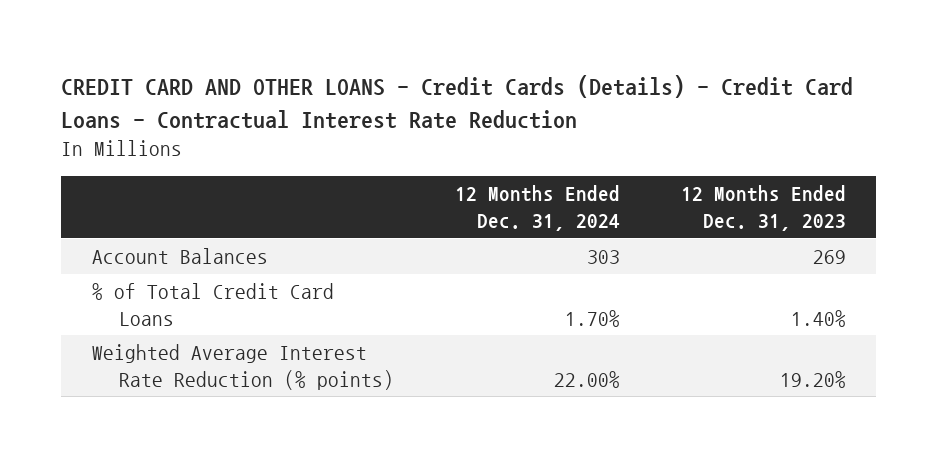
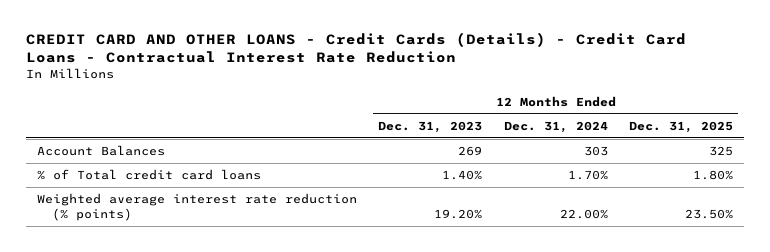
none -> [629,121,734,134] Dec. 31, 2025
[91,283,334,326] % of Total Credit Card Loans -> [36,169,261,181] % of Total credit card loans
[91,344,395,390] Weighted Average Interest Rate Reduction (% points) -> [36,193,357,222] Weighted average interest rate reduction (% points)

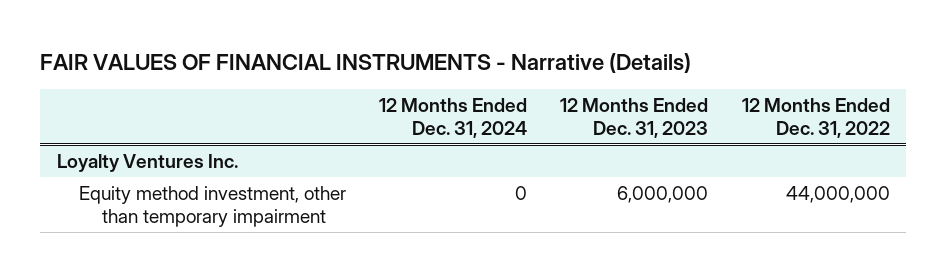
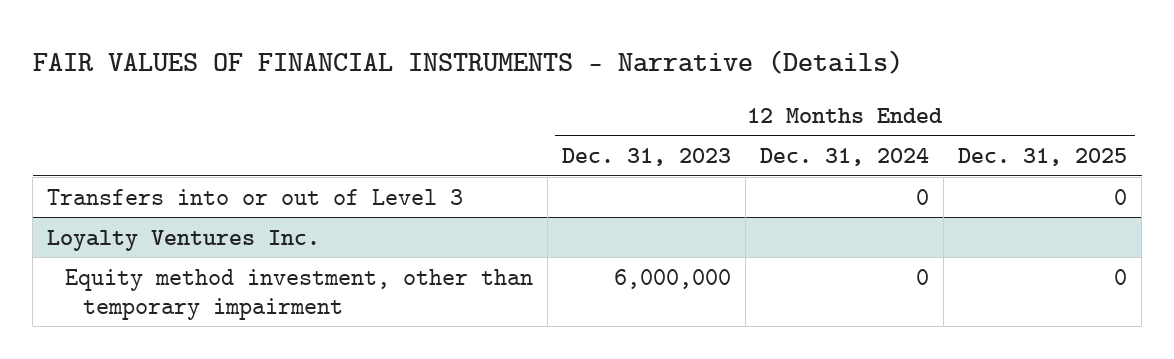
[741,97,890,138] 12 Months Ended Dec. 31, 2022 -> none
none -> [958,147,1128,166] Dec. 31, 2025
none -> [47,188,464,205] Transfers into or out of Level 3

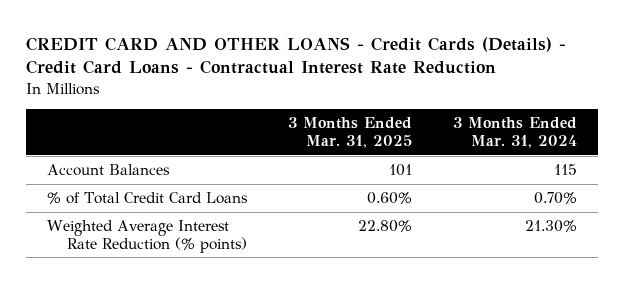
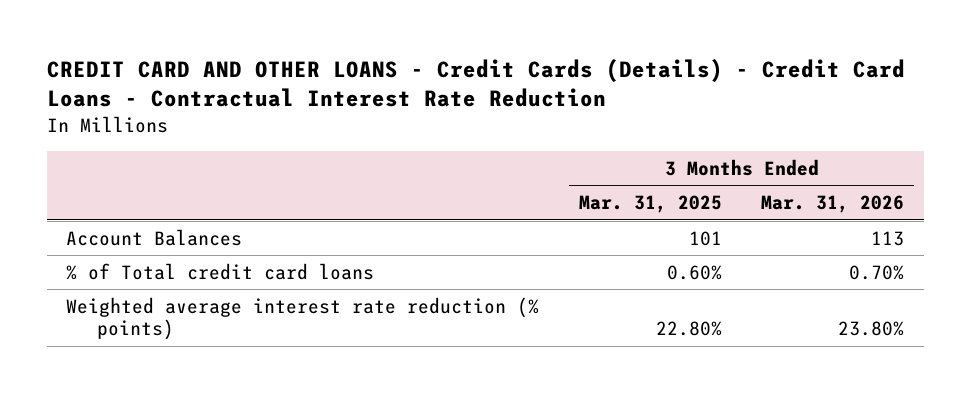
[453,117,578,149] 3 Months Ended Mar. 31, 2024 -> none
none -> [761,195,905,214] Mar. 31, 2026
[46,192,248,205] % of Total Credit Card Loans -> [66,262,375,280] % of Total credit card loans
[46,220,247,253] Weighted Average Interest Rate Reduction (% points) -> [66,296,540,341] Weighted average interest rate reduction (% points)

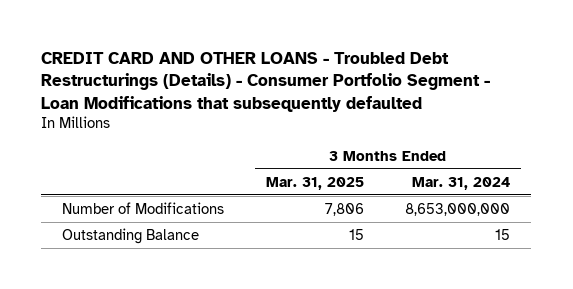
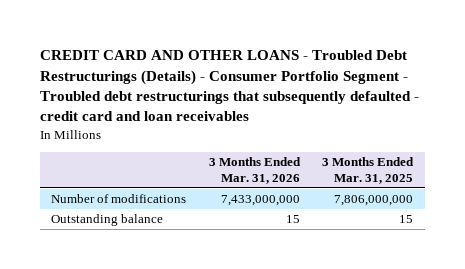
[41,51,491,112] CREDIT CARD AND OTHER LOANS - Troubled Debt Restructurings (Details) - Consumer Portfolio Segment - Loan Modifications that subsequently defaulted -> [40,50,420,122] CREDIT CARD AND OTHER LOANS - Troubled Debt Restructurings (Details) - Consumer Portfolio Segment - Troubled debt restructurings that subsequently defaulted - credit card and loan receivables
[412,176,511,190] Mar. 31, 2024 -> none
none -> [208,157,301,184] 3 Months Ended Mar. 31, 2026
[62,201,225,214] Number of Modifications -> [51,194,187,204] Number of modifications
[324,202,364,216] 7,806 -> [334,195,414,207] 7,806,000,000
[62,227,200,244] Outstanding Balance -> [51,214,164,227] Outstanding balance

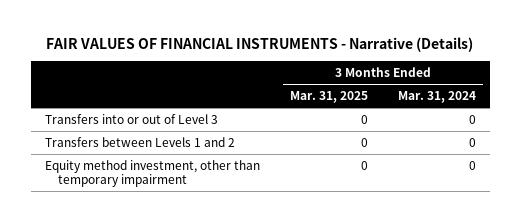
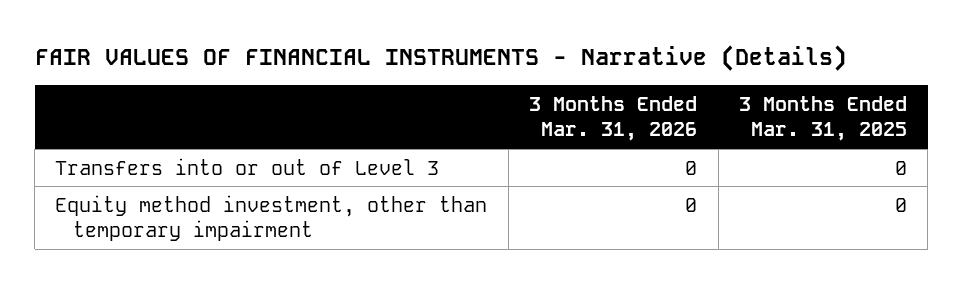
[397,91,476,104] Mar. 31, 2024 -> none
none -> [529,95,698,142] 3 Months Ended Mar. 31, 2026
[45,136,236,147] Transfers between Levels 1 and 2 -> none

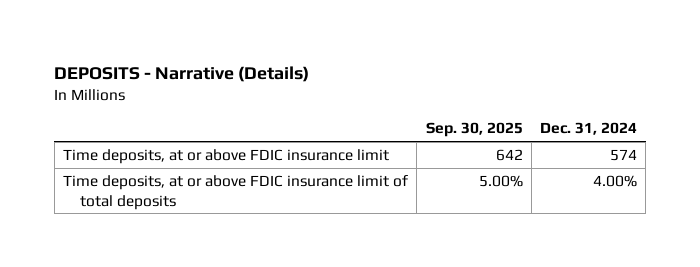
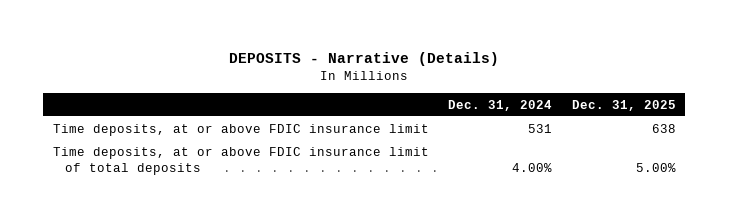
[425,122,523,138] Sep. 30, 2025 -> none
none -> [571,99,676,111] Dec. 31, 2025
[610,148,638,161] 574 -> [528,123,553,133] 531

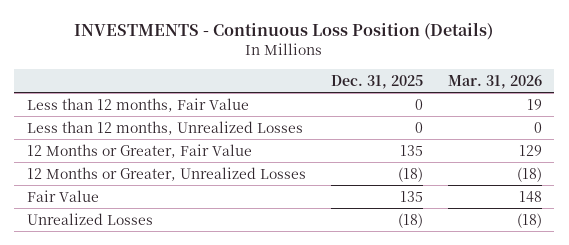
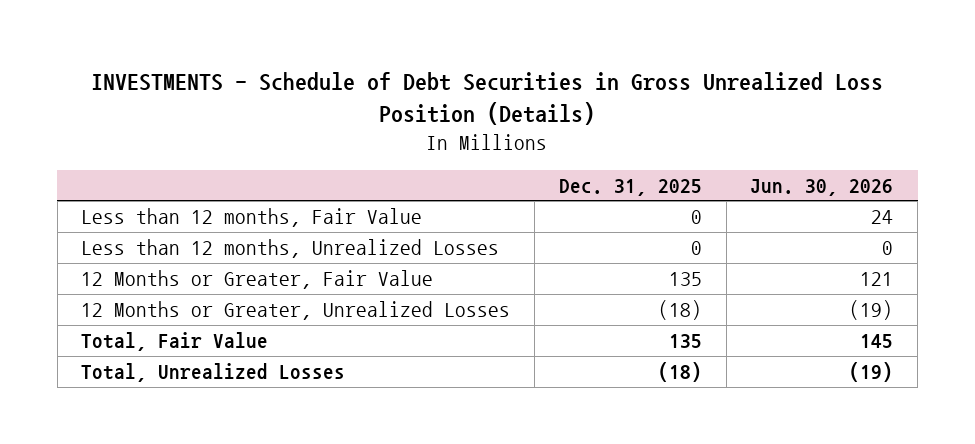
[74,22,494,41] INVESTMENTS - Continuous Loss Position (Details) -> [91,72,884,126] INVESTMENTS - Schedule of Debt Securities in Gross Unrealized Loss Position (Details)
[447,74,542,89] Mar. 31, 2026 -> none
none -> [750,178,894,196] Jun. 30, 2026
[26,189,99,202] Fair Value -> [81,331,269,351] Total, Fair Value
[26,212,153,225] Unrealized Losses -> [81,362,346,382] Total, Unrealized Losses

